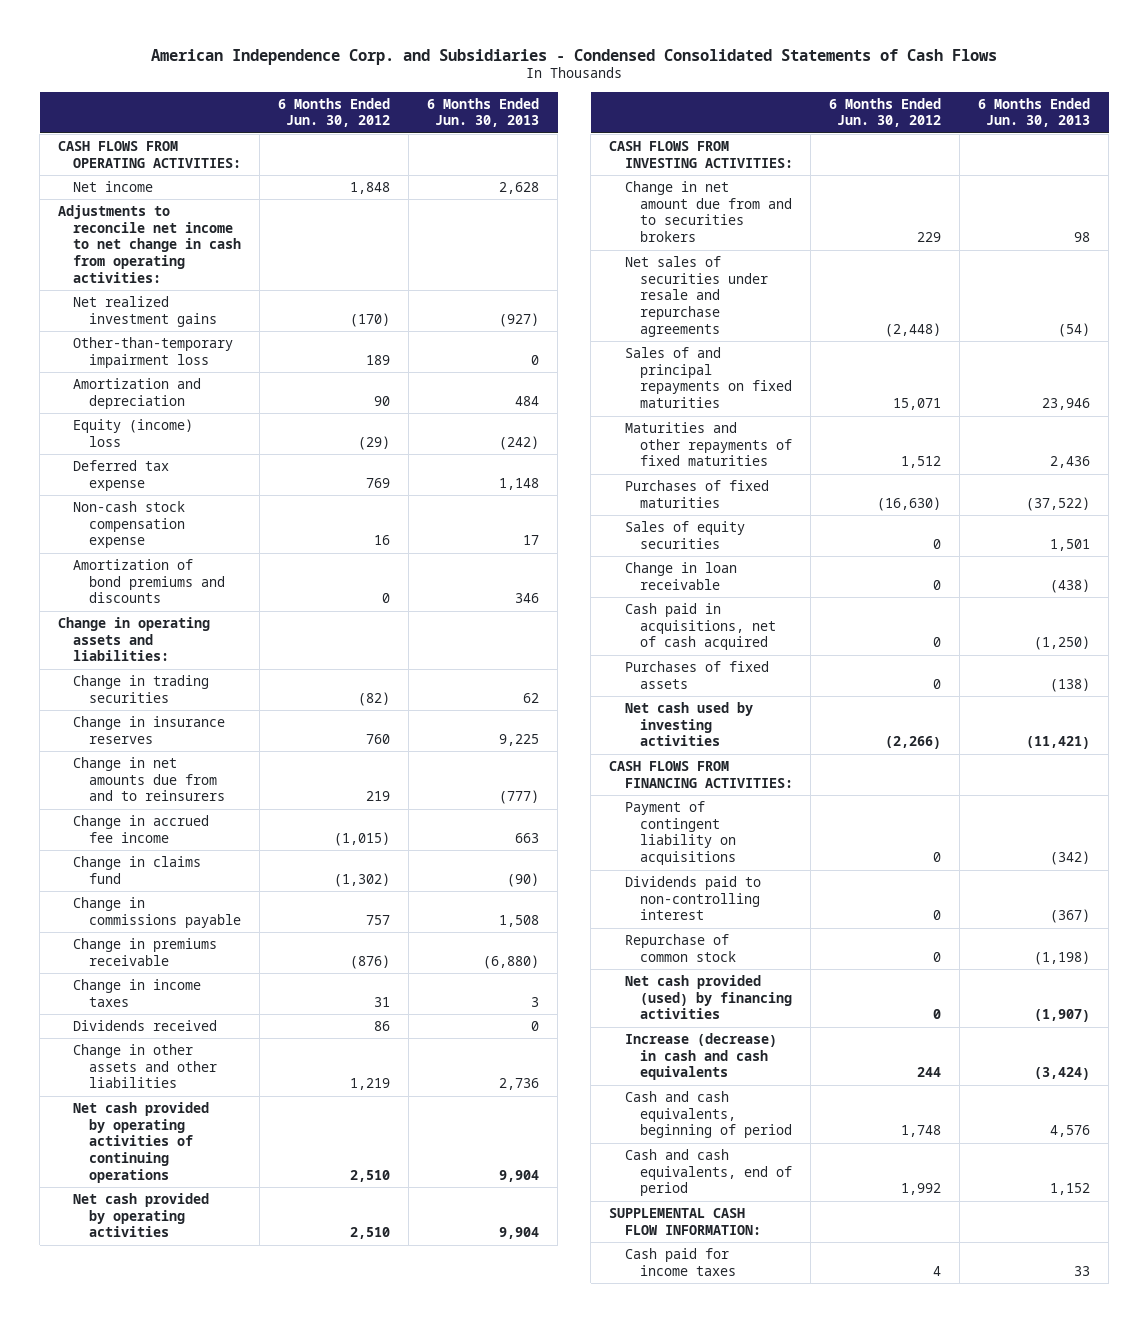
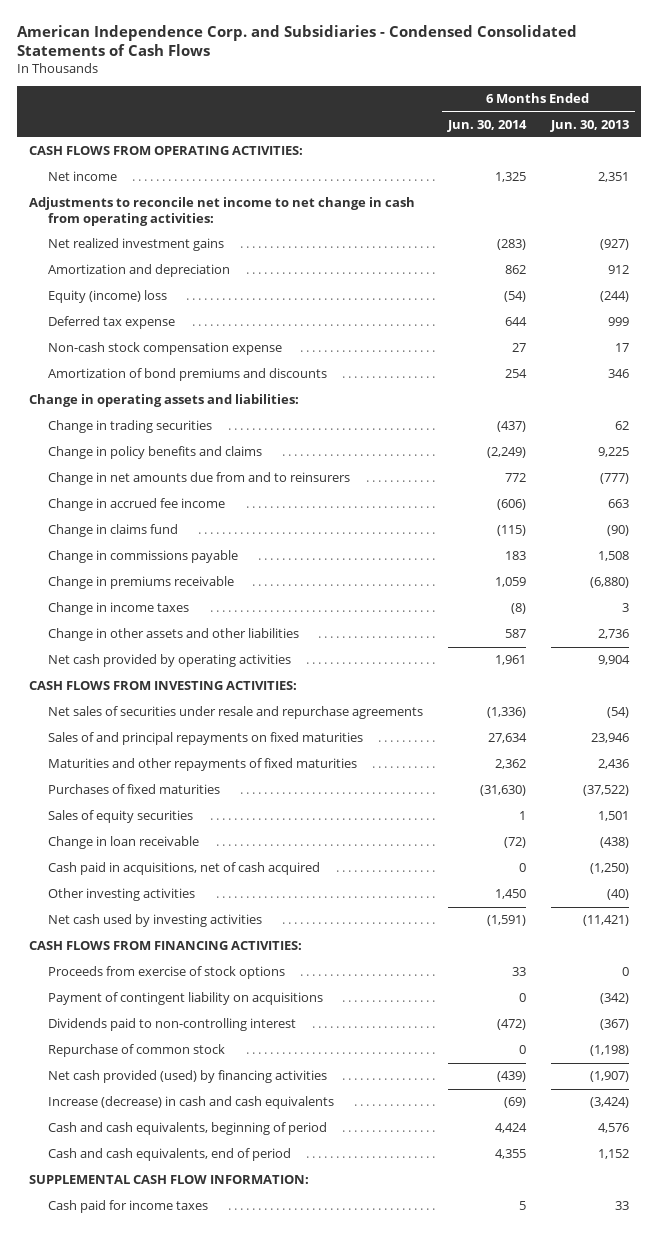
[278,97,391,128] 6 Months Ended Jun. 30, 2012 -> none
none -> [446,119,527,132] Jun. 30, 2014
[499,181,540,194] 2,628 -> [597,172,629,183] 2,351
[73,336,234,368] Other-than-temporary impairment loss -> none
[515,395,540,406] 484 -> [607,265,629,275] 912
[499,435,540,450] (242) -> [599,291,629,303] (244)
[499,477,540,490] 1,148 -> [607,317,629,327] 999
[73,715,226,744] Change in insurance reserves -> [47,446,262,460] Change in policy benefits and claims
[73,1019,218,1031] Dividends received -> none
[73,1101,210,1184] Net cash provided by operating activities of continuing operations -> none
[624,180,792,243] Change in net amount due from and to securities brokers -> none
[624,660,769,689] Purchases of fixed assets -> none
none -> [47,888,195,902] Other investing activities
none -> [47,966,285,980] Proceeds from exercise of stock options

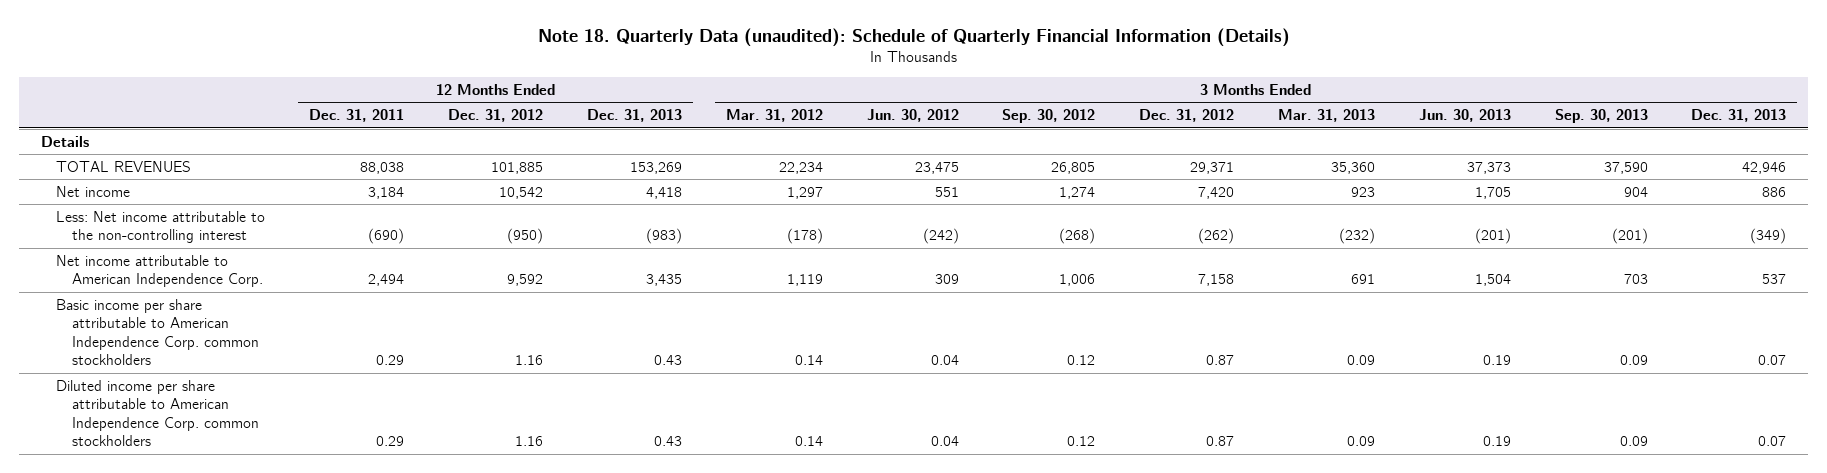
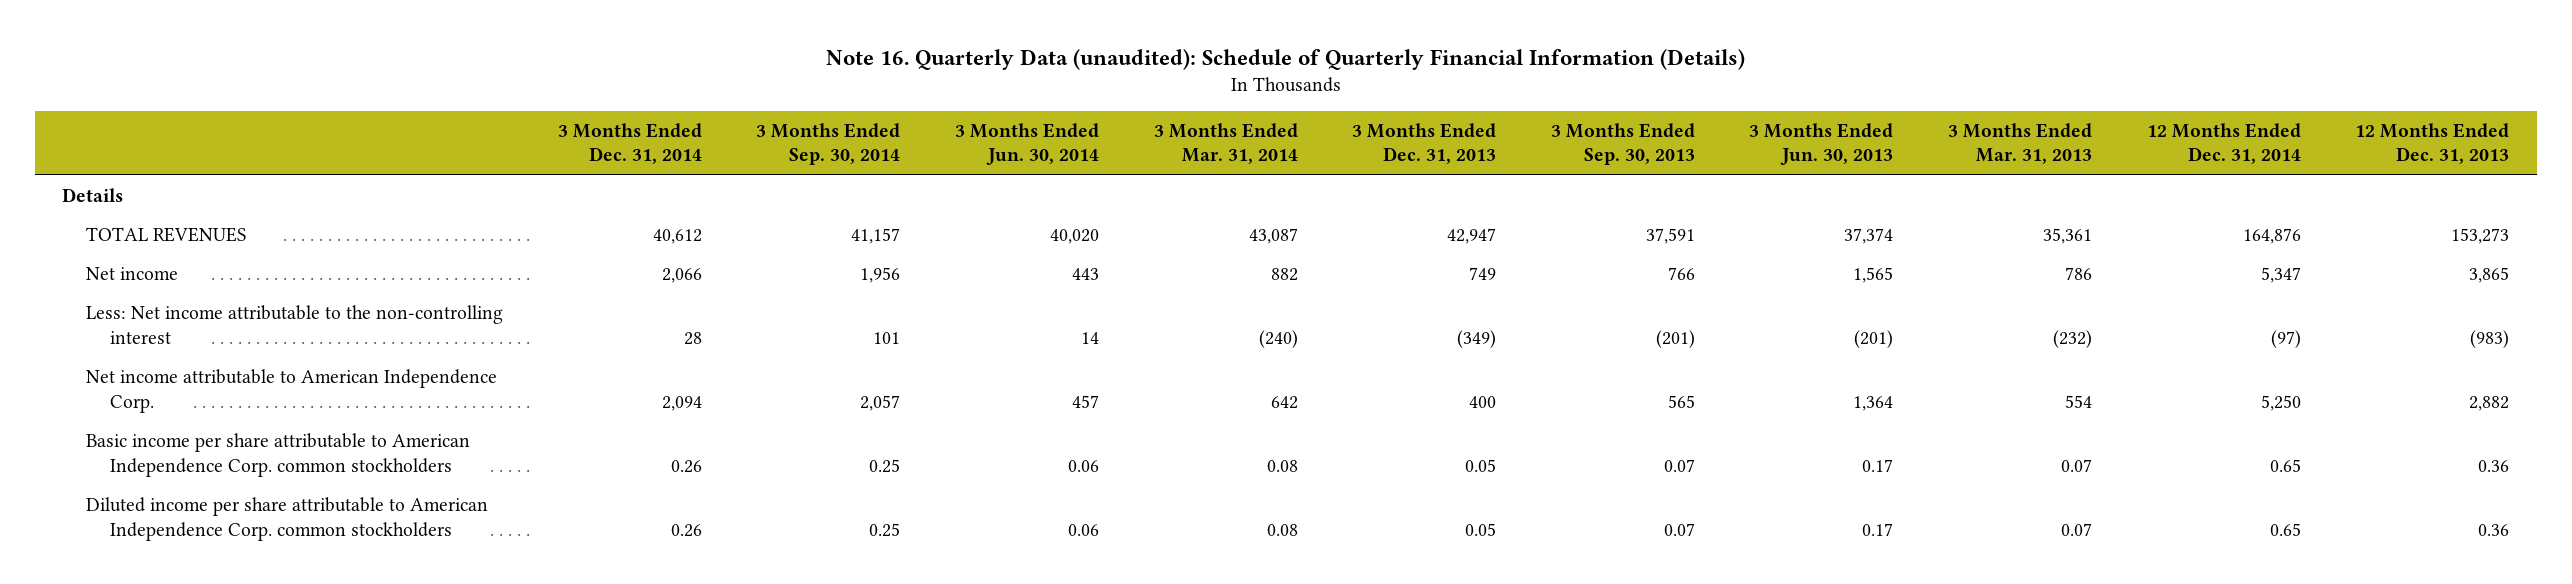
[537,28,1290,48] Note 18. Quarterly Data (unaudited): Schedule of Quarterly Financial Information (Details) -> [825,49,1745,71] Note 16. Quarterly Data (unaudited): Schedule of Quarterly Financial Information (Details)
[309,109,405,123] Dec. 31, 2011 -> none
[448,109,544,123] Dec. 31, 2012 -> none
[725,109,823,123] Mar. 31, 2012 -> none
[866,109,959,123] Jun. 30, 2012 -> none
[1002,109,1096,124] Sep. 30, 2012 -> none
[1139,109,1235,123] Dec. 31, 2012 -> none
none -> [557,122,702,165] 3 Months Ended Dec. 31, 2014
none -> [756,122,901,166] 3 Months Ended Sep. 30, 2014
none -> [954,122,1099,166] 3 Months Ended Jun. 30, 2014
none -> [1153,122,1298,165] 3 Months Ended Mar. 31, 2014
none -> [2146,122,2301,165] 12 Months Ended Dec. 31, 2014
[629,161,682,174] 153,269 -> [2451,228,2510,245] 153,273
[1330,161,1375,174] 35,360 -> [2043,228,2093,245] 35,361
[1466,161,1511,174] 37,373 -> [1844,228,1894,245] 37,374
[1603,161,1648,174] 37,590 -> [1645,228,1695,245] 37,591
[1742,161,1787,174] 42,946 -> [1447,228,1497,245] 42,947
[645,186,682,199] 4,418 -> [2469,267,2510,284] 3,865
[1350,186,1375,197] 923 -> [2065,267,2093,281] 786
[1474,186,1511,199] 1,705 -> [1853,267,1894,284] 1,565
[1623,186,1648,197] 904 -> [1667,267,1695,281] 766
[1762,186,1787,197] 886 -> [1469,267,1497,281] 749
[645,274,682,287] 3,435 -> [2469,395,2510,411] 2,882
[1350,274,1375,285] 691 -> [2065,394,2093,408] 554
[1474,274,1511,287] 1,504 -> [1853,395,1894,411] 1,364
[1623,274,1648,285] 703 -> [1667,394,1695,408] 565
[1762,274,1787,285] 537 -> [1469,395,1497,408] 400
[653,355,682,366] 0.43 -> [2478,459,2510,472] 0.36
[1346,355,1375,366] 0.09 -> [2061,458,2093,472] 0.07
[1482,355,1511,366] 0.19 -> [1862,458,1894,472] 0.17
[1619,355,1648,366] 0.09 -> [1663,458,1695,472] 0.07
[1758,355,1787,366] 0.07 -> [1465,458,1497,472] 0.05
[653,436,682,447] 0.43 -> [2478,523,2510,536] 0.36
[1346,436,1375,447] 0.09 -> [2061,522,2093,536] 0.07
[1482,436,1511,447] 0.19 -> [1862,522,1894,536] 0.17
[1619,436,1648,447] 0.09 -> [1663,522,1695,536] 0.07
[1758,436,1787,447] 0.07 -> [1465,522,1497,536] 0.05

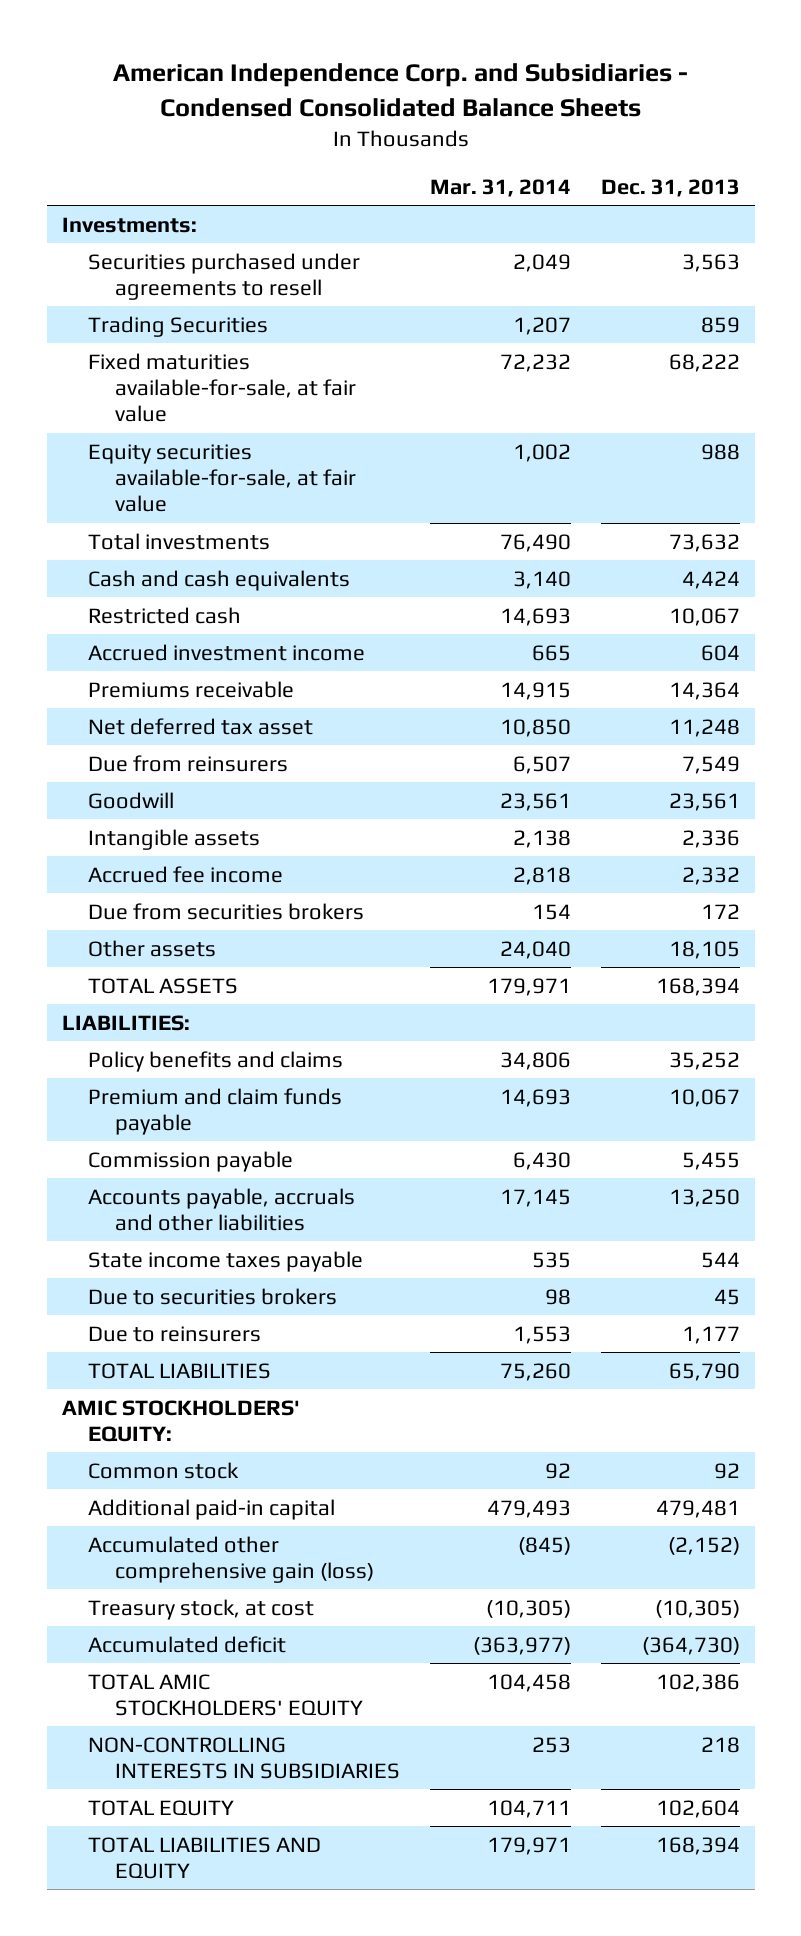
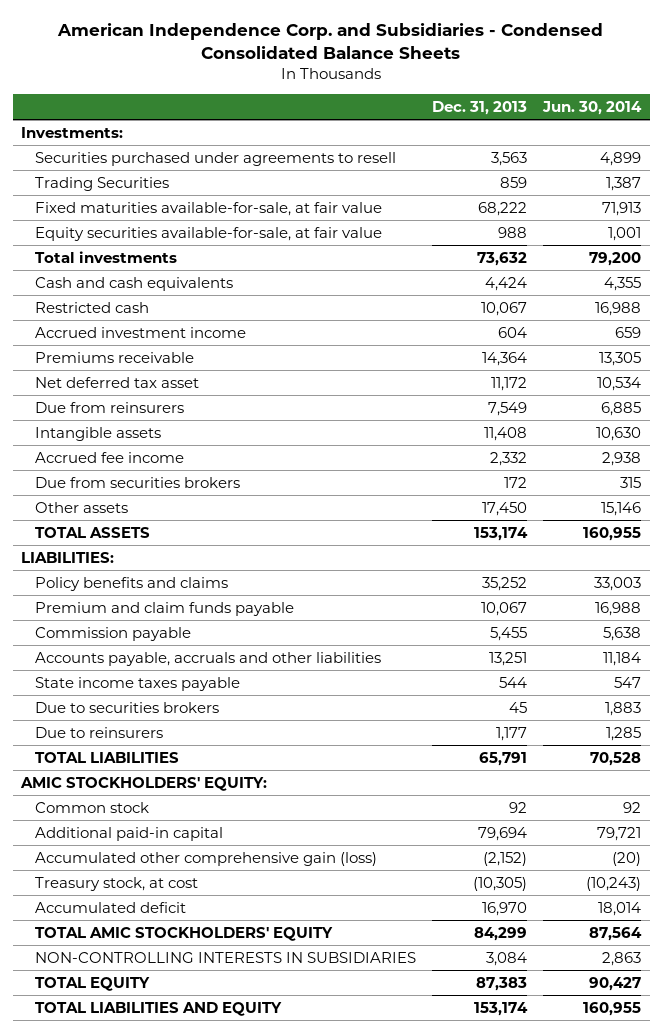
[429,178,571,197] Mar. 31, 2014 -> none
none -> [542,101,643,116] Jun. 30, 2014
[668,718,740,737] 11,248 -> [491,376,528,391] 11,172
[88,791,175,809] Goodwill -> none
[681,829,740,848] 2,336 -> [484,426,528,441] 11,408
[668,940,740,959] 18,105 -> [482,501,528,516] 17,450
[655,977,740,996] 168,394 -> [474,526,529,541] 153,174
[668,1188,740,1207] 13,250 -> [489,651,528,666] 13,251
[668,1362,740,1381] 65,790 -> [479,751,528,766] 65,791
[655,1499,740,1518] 479,481 -> [478,826,528,841] 79,694
[641,1636,740,1655] (364,730) -> [482,901,528,916] 16,970
[655,1673,740,1692] 102,386 -> [474,926,528,941] 84,299
[700,1736,740,1753] 218 -> [486,951,528,966] 3,084
[655,1799,740,1818] 102,604 -> [476,976,528,991] 87,383
[655,1836,740,1855] 168,394 -> [474,1001,529,1016] 153,174

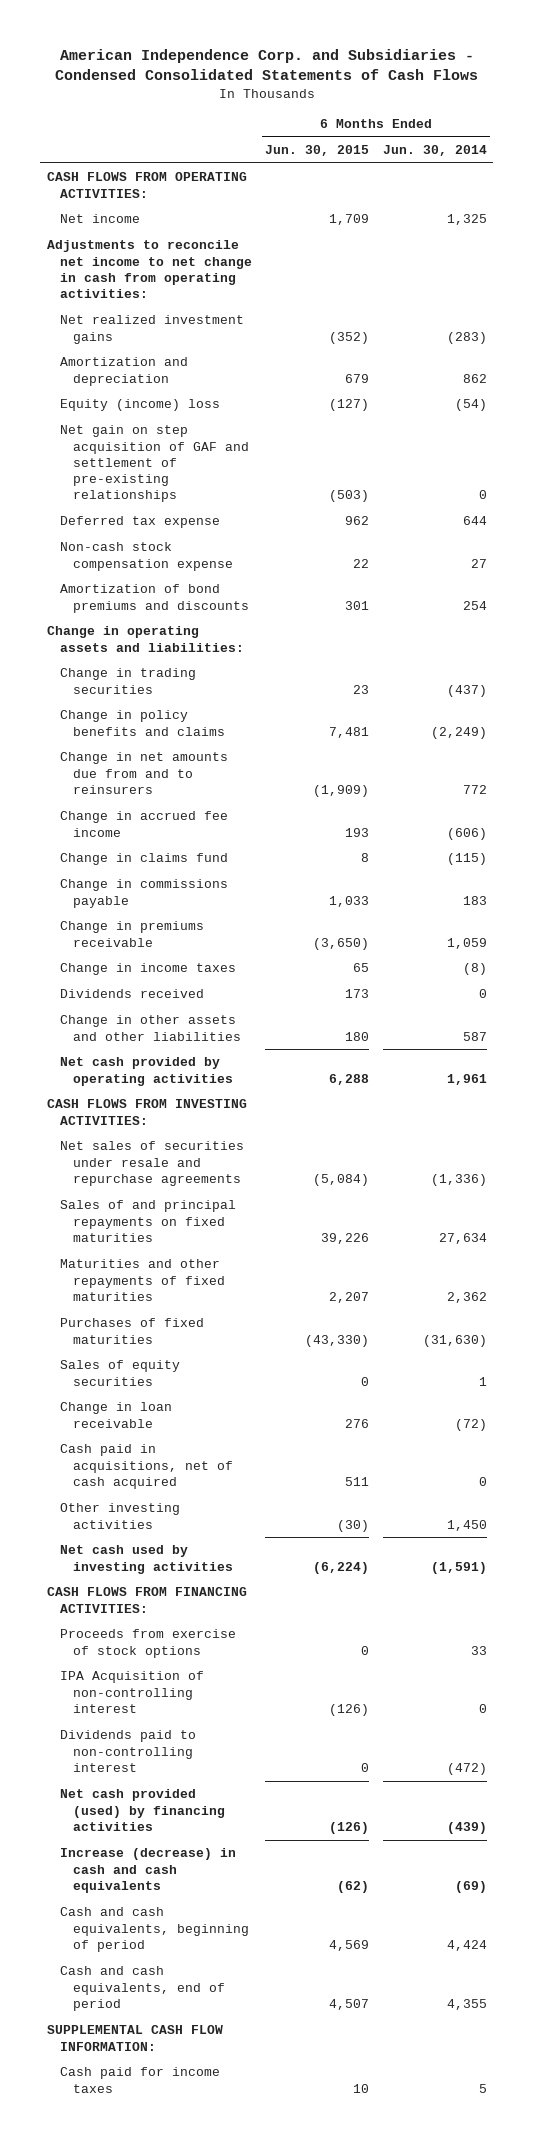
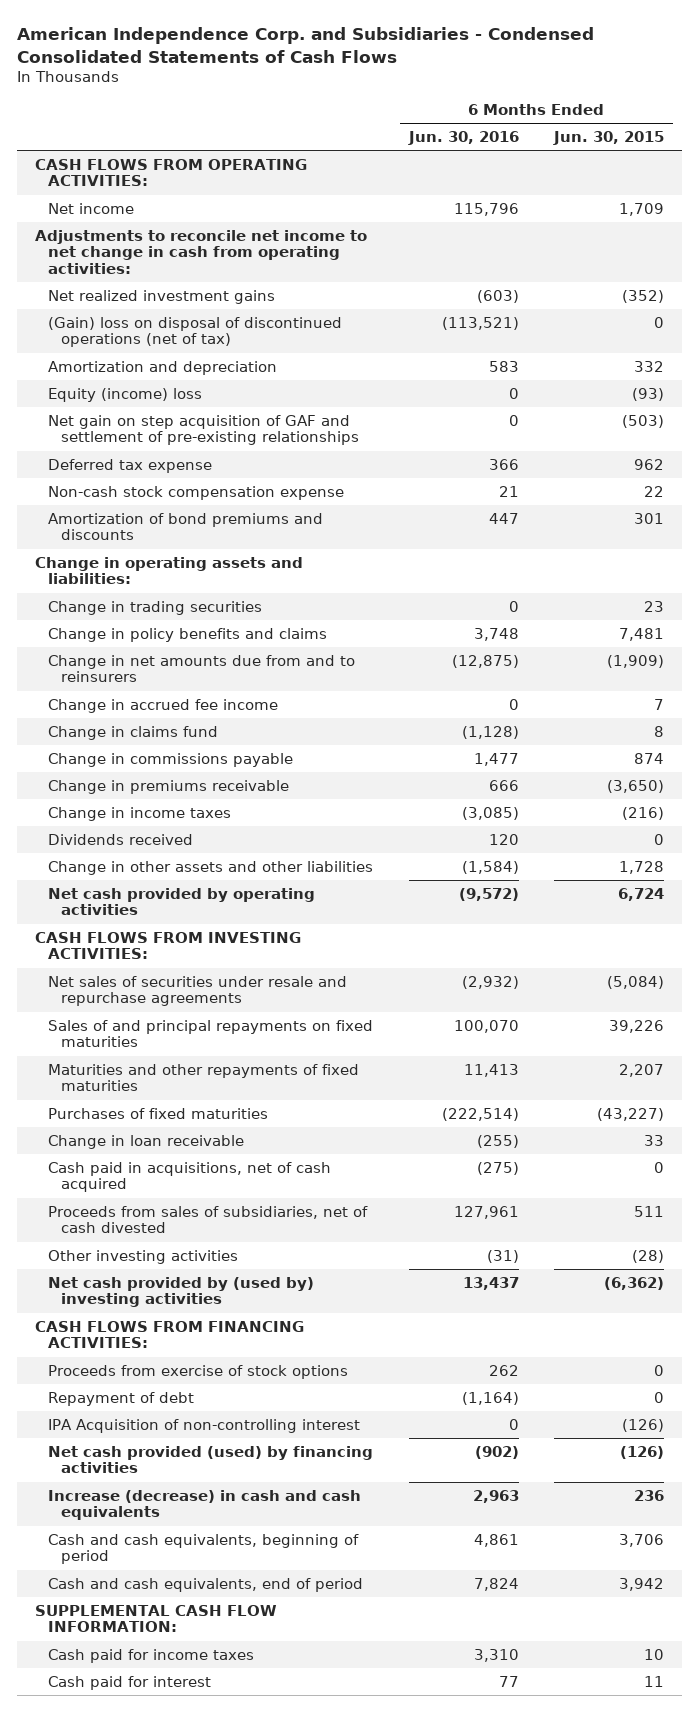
[382,145,487,157] Jun. 30, 2014 -> none
none -> [407,131,519,146] Jun. 30, 2016
none -> [48,316,343,348] (Gain) loss on disposal of discontinued operations (net of tax)
[345,373,370,383] 679 -> [634,360,665,372] 332
[329,399,370,412] (127) -> [632,387,665,401] (93)
[345,827,370,837] 193 -> [654,698,665,710] 7
[329,895,370,907] 1,033 -> [634,752,665,764] 874
[353,963,370,973] 65 -> [622,806,665,820] (216)
[345,989,370,999] 173 -> [654,833,665,845] 0
[345,1031,370,1041] 180 -> [619,860,665,874] 1,728
[329,1073,370,1085] 6,288 -> [618,887,665,901] 6,724
[60,1360,181,1386] Sales of equity securities -> none
[305,1334,370,1347] (43,330) -> [597,1107,665,1121] (43,227)
[345,1418,370,1428] 276 -> [644,1134,665,1146] 33
[345,1476,370,1486] 511 -> [654,1161,665,1173] 0
none -> [48,1205,369,1234] Proceeds from sales of subsidiaries, net of cash divested
[337,1519,370,1532] (30) -> [632,1249,665,1263] (28)
[60,1545,234,1574] Net cash used by investing activities -> [48,1276,315,1308] Net cash provided by (used by) investing activities
[313,1561,370,1574] (6,224) -> [604,1276,665,1290] (6,362)
none -> [48,1391,195,1406] Repayment of debt
[60,1730,197,1772] Dividends paid to non-controlling interest -> none
[337,1880,370,1893] (62) -> [634,1489,665,1501] 236
[329,1939,370,1951] 4,569 -> [619,1533,665,1547] 3,706
[329,1998,370,2010] 4,507 -> [619,1577,665,1591] 3,942
none -> [48,1675,212,1690] Cash paid for interest

